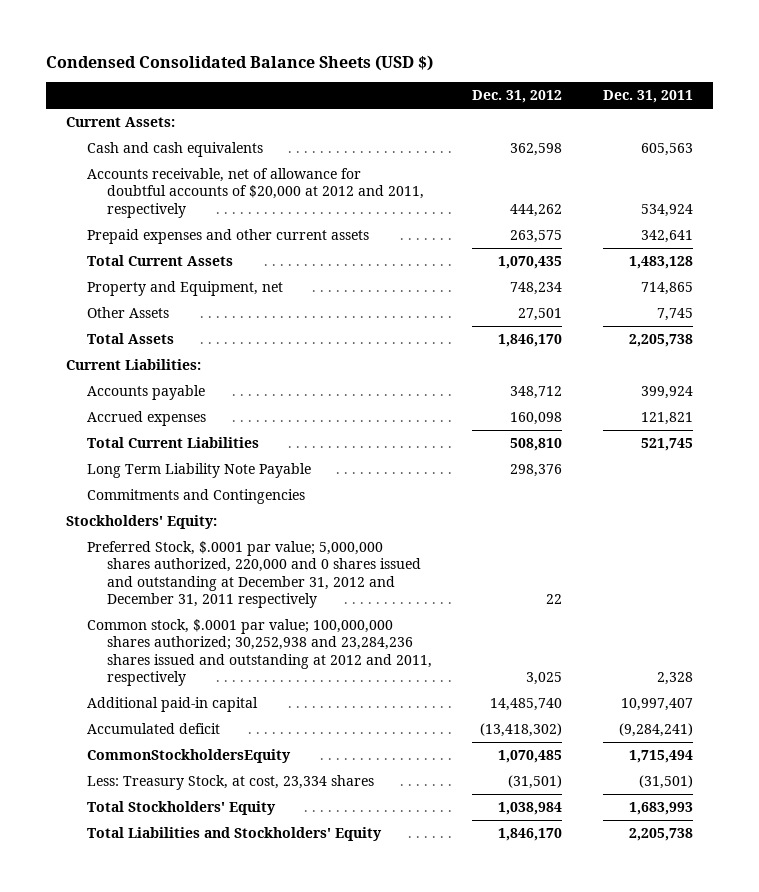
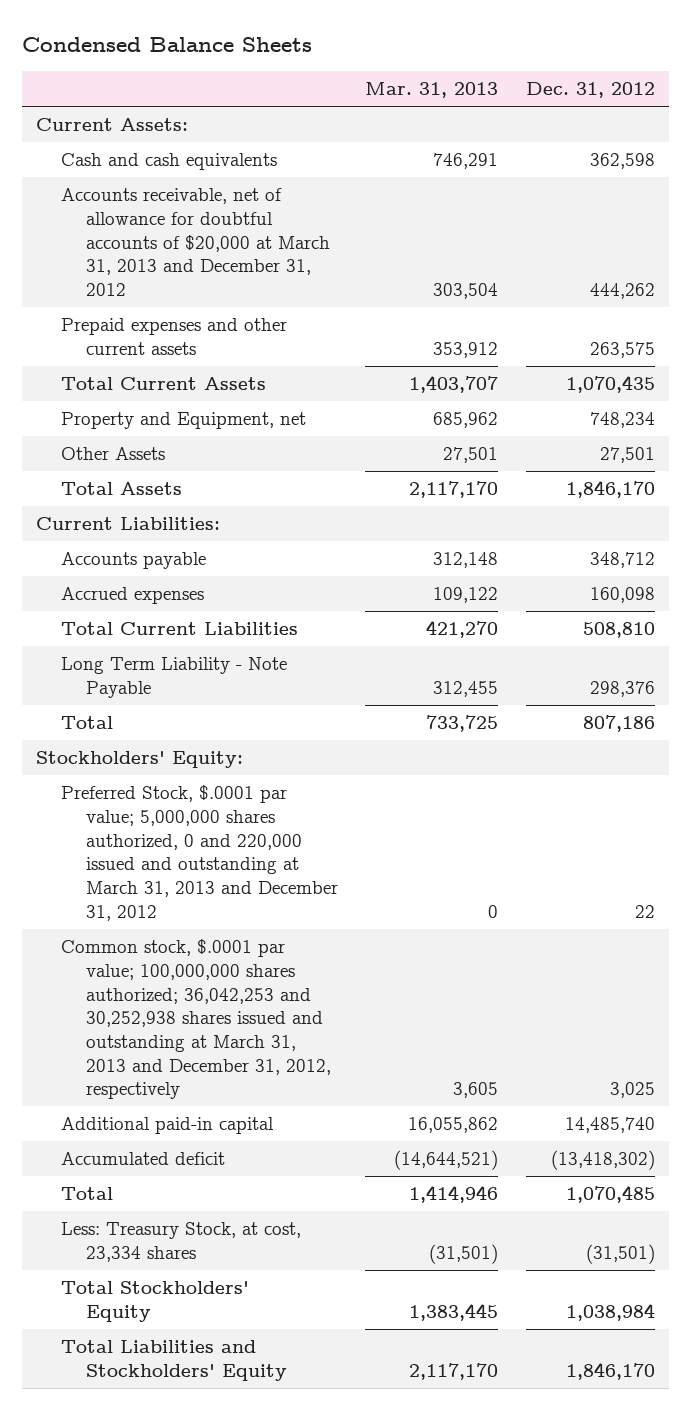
[46,54,434,71] Condensed Consolidated Balance Sheets (USD $) -> [21,36,312,52] Condensed Balance Sheets
[602,90,693,104] Dec. 31, 2011 -> none
none -> [365,82,499,99] Mar. 31, 2013
[86,168,425,218] Accounts receivable, net of allowance for doubtful accounts of $20,000 at 2012 and 2011, respectively -> [60,188,330,296] Accounts receivable, net of allowance for doubtful accounts of $20,000 at March 31, 2013 and December 31, 2012
[86,489,305,505] Commitments and Contingencies -> none
[86,463,311,479] Long Term Liability Note Payable -> [60,657,287,698] Long Term Liability - Note Payable
none -> [60,716,113,730] Total
[86,541,422,608] Preferred Stock, $.0001 par value; 5,000,000 shares authorized, 220,000 and 0 shares issued and outstanding at December 31, 2012 and December 31, 2011 respectively -> [60,785,338,921] Preferred Stock, $.0001 par value; 5,000,000 shares authorized, 0 and 220,000 issued and outstanding at March 31, 2013 and December 31, 2012
[86,619,433,686] Common stock, $.0001 par value; 100,000,000 shares authorized; 30,252,938 and 23,284,236 shares issued and outstanding at 2012 and 2011, respectively -> [60,939,331,1100] Common stock, $.0001 par value; 100,000,000 shares authorized; 36,042,253 and 30,252,938 shares issued and outstanding at March 31, 2013 and December 31, 2012, respectively
[86,749,291,764] CommonStockholdersEquity -> [60,1187,113,1201] Total

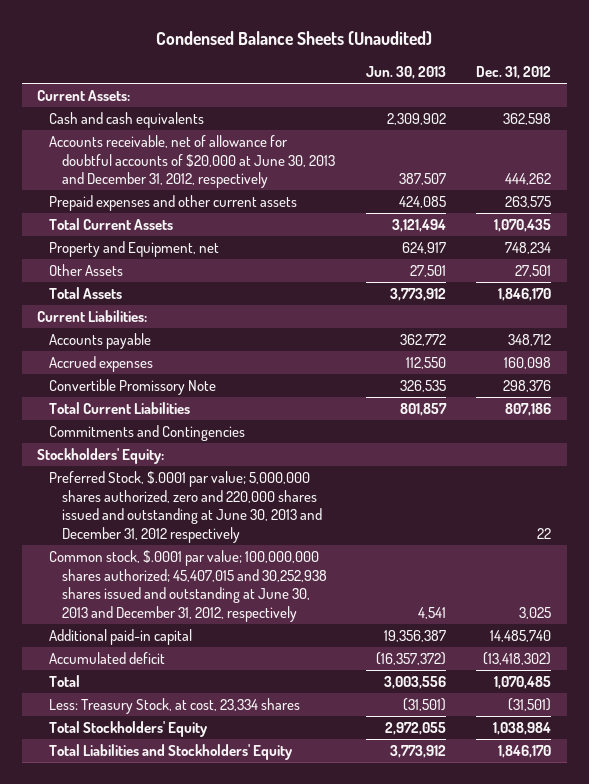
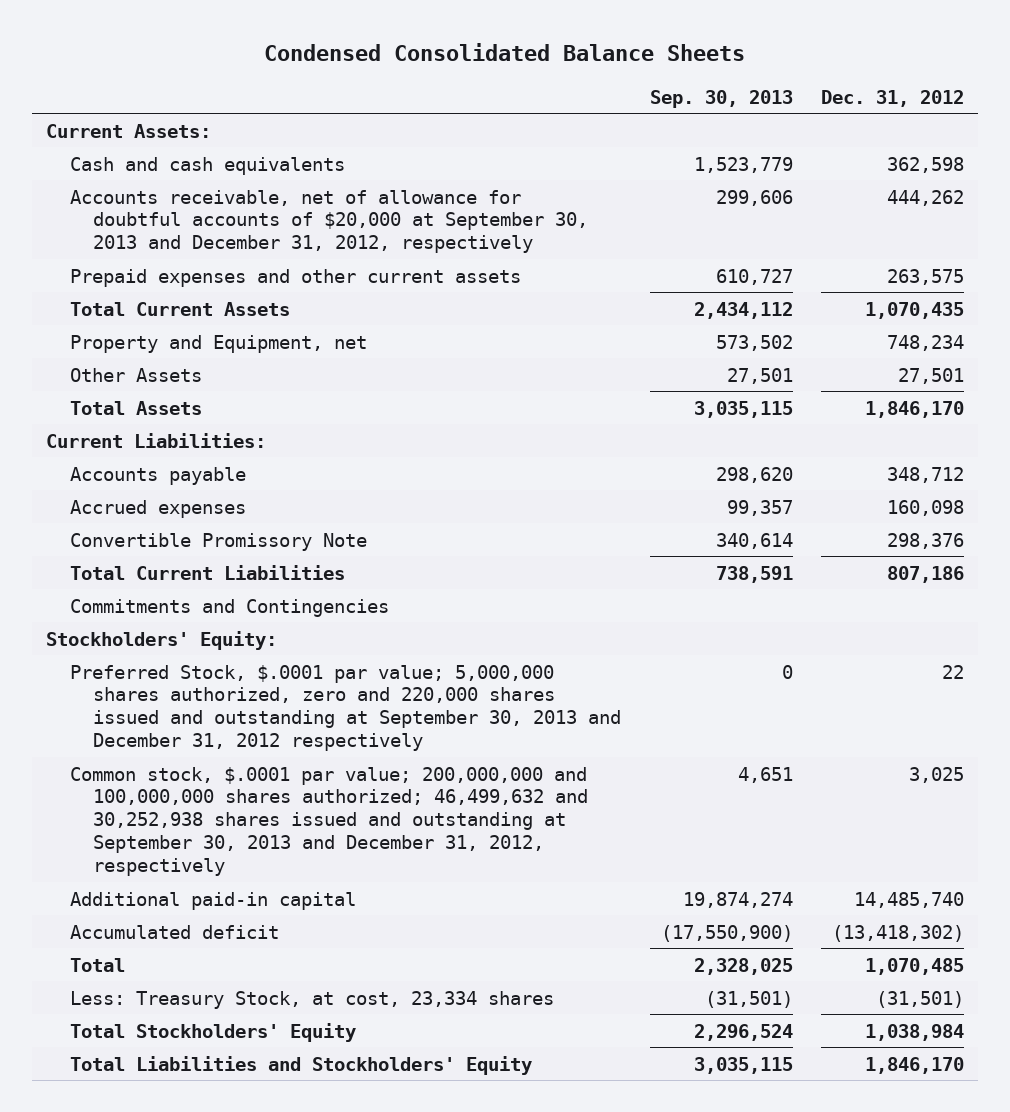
[156,31,433,46] Condensed Balance Sheets (Unaudited) -> [264,43,746,62] Condensed Consolidated Balance Sheets
[365,66,446,80] Jun. 30, 2013 -> none
none -> [649,89,793,108] Sep. 30, 2013
[49,134,335,189] Accounts receivable, net of allowance for doubtful accounts of $20,000 at June 30, 2013 and December 31, 2012, respectively -> [69,189,589,254] Accounts receivable, net of allowance for doubtful accounts of $20,000 at September 30, 2013 and December 31, 2012, respectively
[49,470,322,543] Preferred Stock, $.0001 par value; 5,000,000 shares authorized, zero and 220,000 shares issued and outstanding at June 30, 2013 and December 31, 2012 respectively -> [69,664,622,752] Preferred Stock, $.0001 par value; 5,000,000 shares authorized, zero and 220,000 shares issued and outstanding at September 30, 2013 and December 31, 2012 respectively
[49,549,327,622] Common stock, $.0001 par value; 100,000,000 shares authorized; 45,407,015 and 30,252,938 shares issued and outstanding at June 30, 2013 and December 31, 2012, respectively -> [69,766,589,877] Common stock, $.0001 par value; 200,000,000 and 100,000,000 shares authorized; 46,499,632 and 30,252,938 shares issued and outstanding at September 30, 2013 and December 31, 2012, respectively

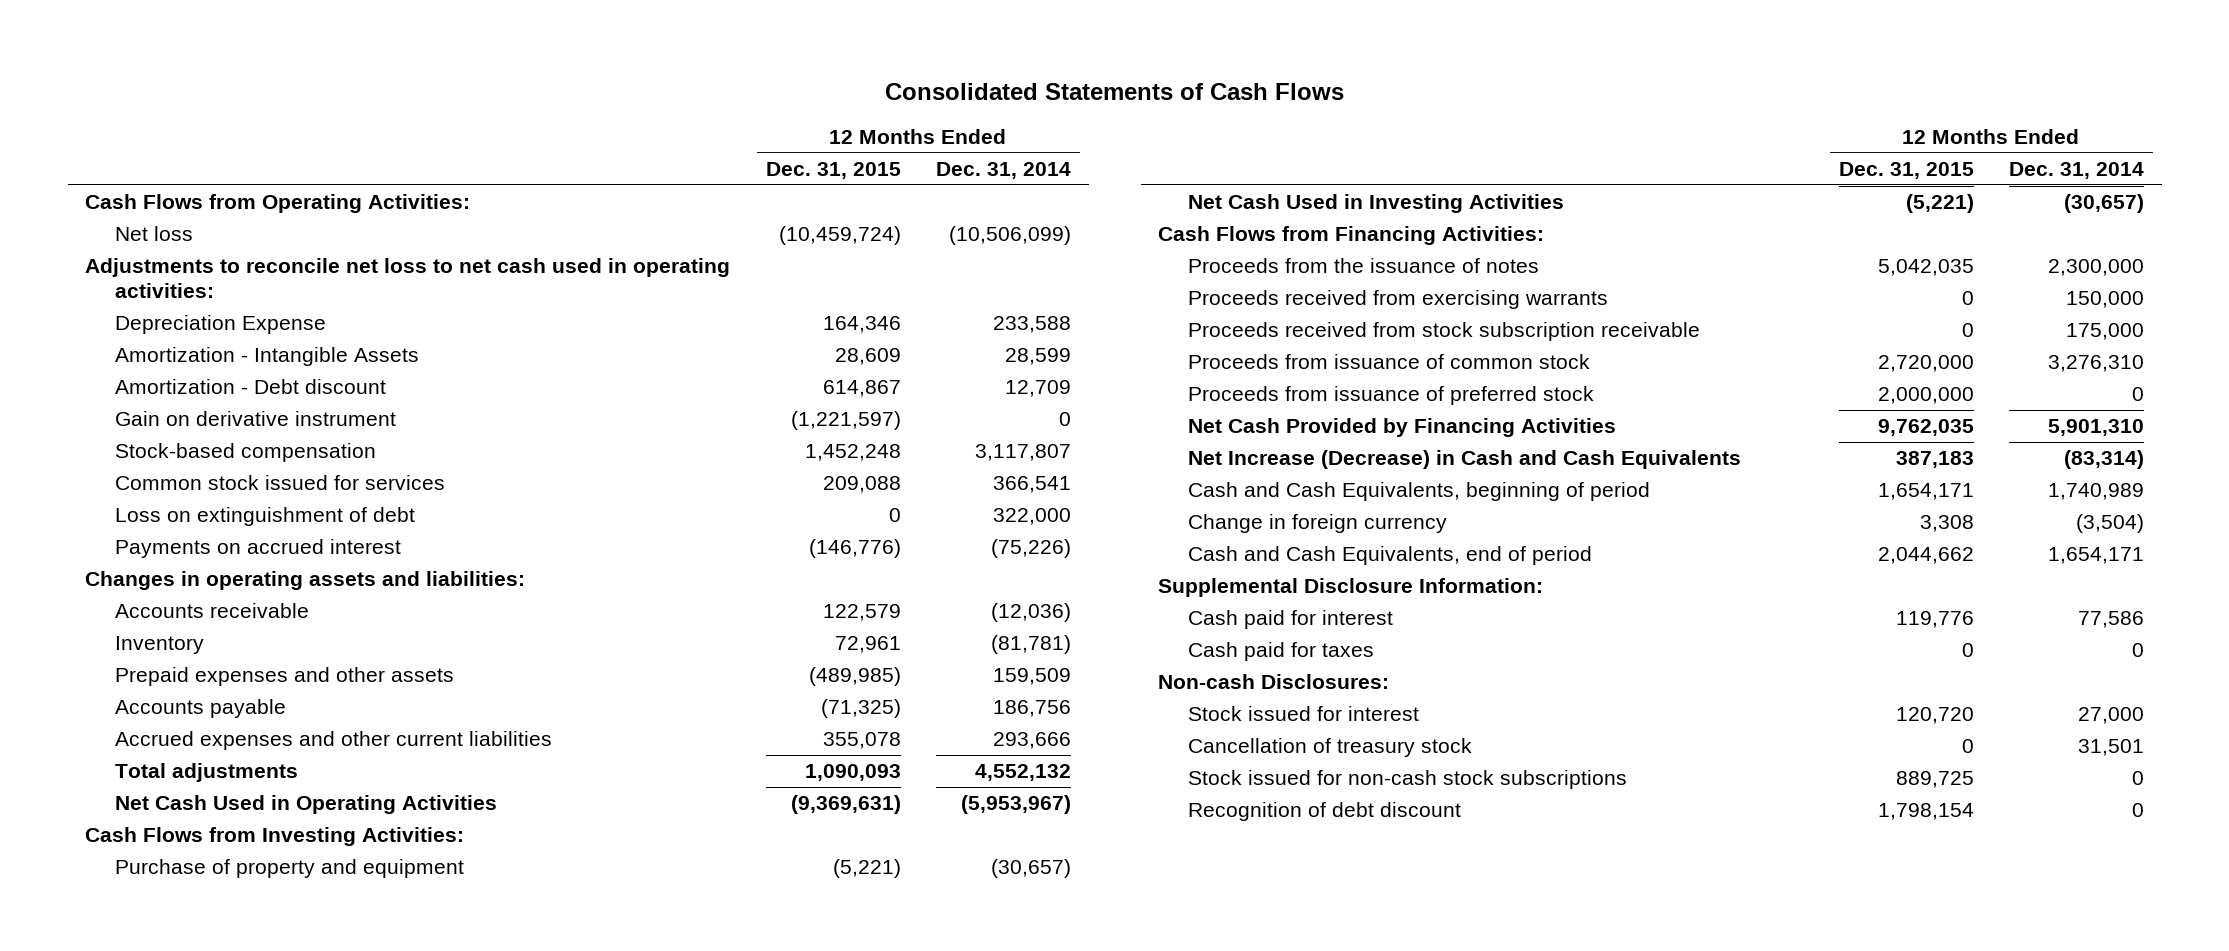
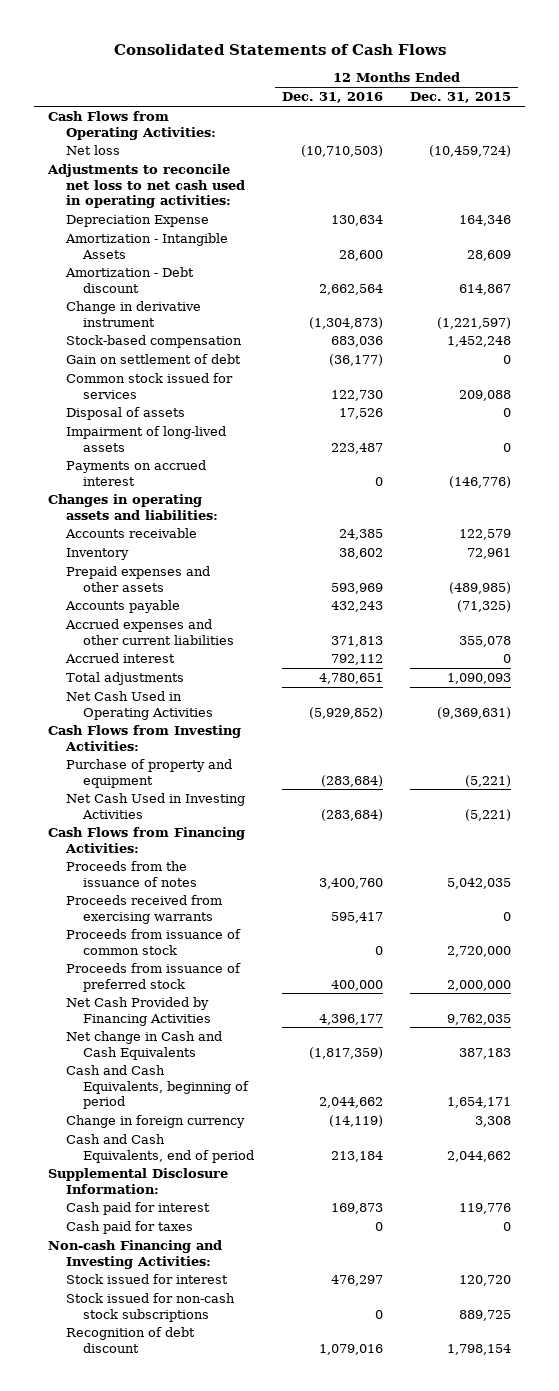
[935,162,1071,180] Dec. 31, 2014 -> none
none -> [281,92,383,104] Dec. 31, 2016
[114,411,396,427] Gain on derivative instrument -> [65,301,201,327] Change in derivative instrument
none -> [65,354,241,365] Gain on settlement of debt
[114,507,415,527] Loss on extinguishment of debt -> none
none -> [65,407,185,421] Disposal of assets
none -> [65,426,226,452] Impairment of long-lived assets
none -> [64,653,175,664] Accrued interest
[1187,322,1700,342] Proceeds received from stock subscription receivable -> none
[1187,450,1741,470] Net Increase (Decrease) in Cash and Cash Equivalents -> [65,1031,222,1060] Net change in Cash and Cash Equivalents
[1158,674,1390,690] Non-cash Disclosures: -> [48,1240,223,1269] Non-cash Financing and Investing Activities:
[1187,738,1472,758] Cancellation of treasury stock -> none

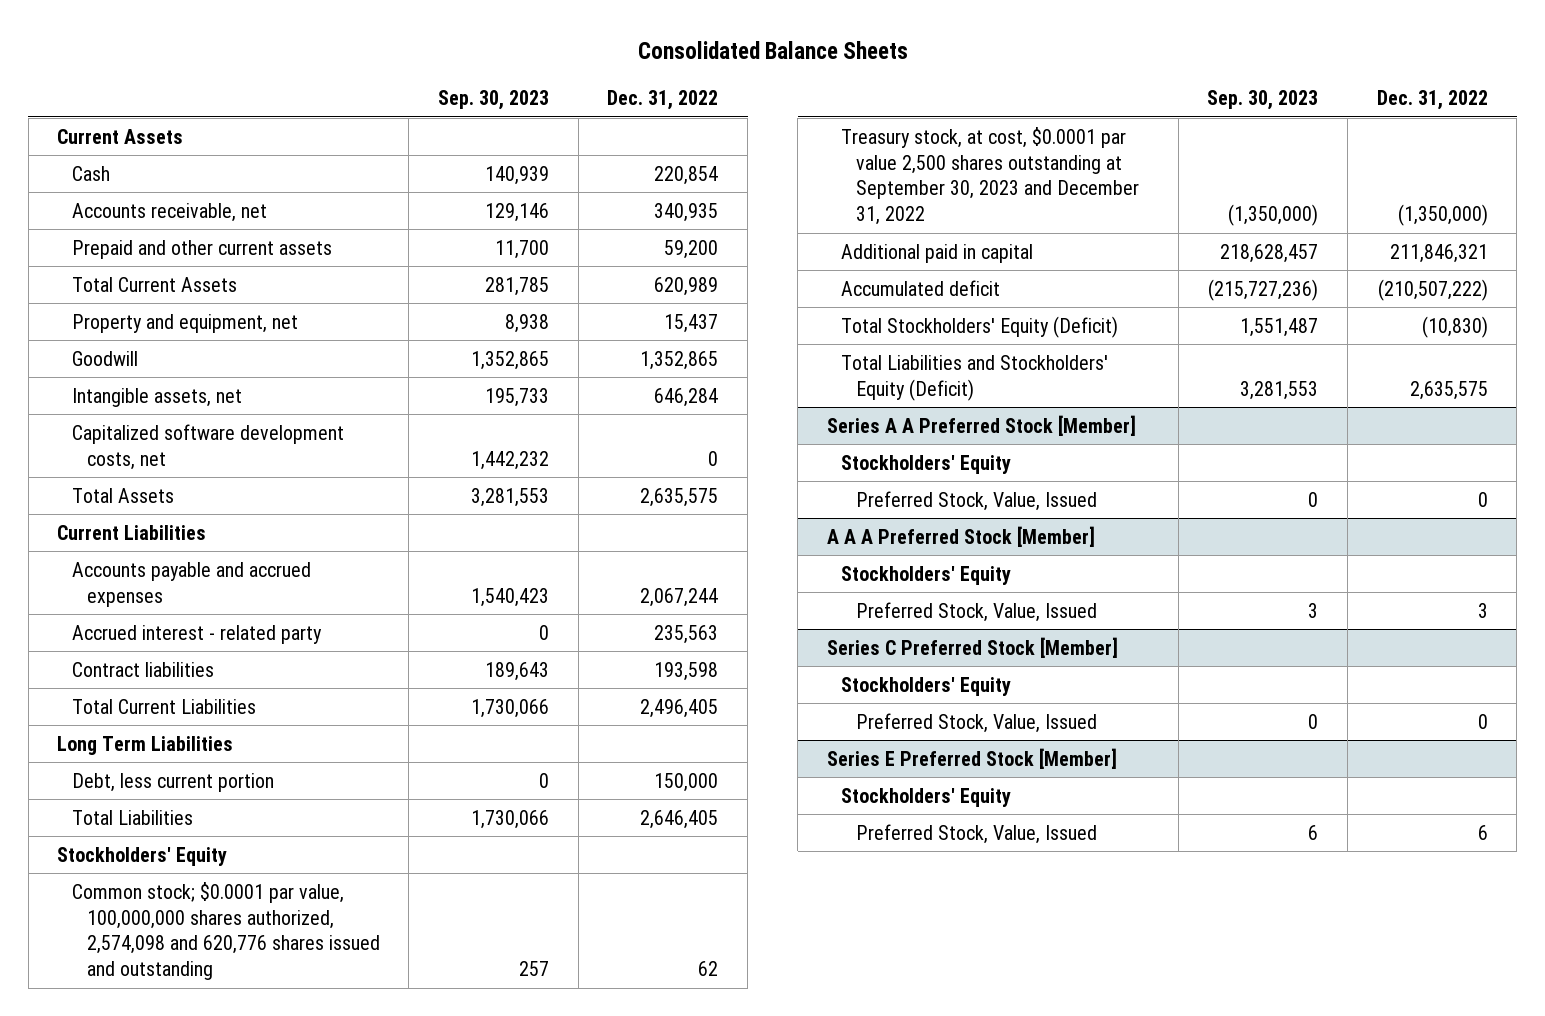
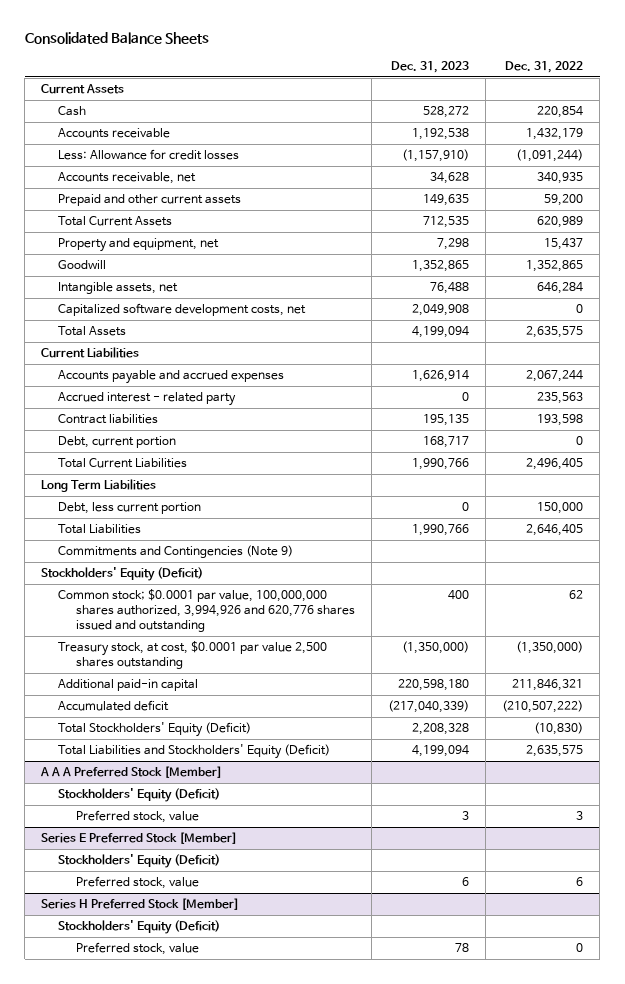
[438,89,550,110] Sep. 30, 2023 -> none
none -> [390,61,469,74] Dec. 31, 2023
none -> [58,128,171,139] Accounts receivable
none -> [58,149,240,161] Less: Allowance for credit losses
none -> [58,436,177,449] Debt, current portion
none -> [58,545,294,559] Commitments and Contingencies (Note 9)
[57,846,228,866] Stockholders' Equity -> [41,567,204,582] Stockholders' Equity (Deficit)
[72,881,380,981] Common stock; $0.0001 par value, 100,000,000 shares authorized, 2,574,098 and 620,776 shares issued and outstanding -> [58,589,355,633] Common stock; $0.0001 par value, 100,000,000 shares authorized, 3,994,926 and 620,776 shares issued and outstanding
[841,126,1140,226] Treasury stock, at cost, $0.0001 par value 2,500 shares outstanding at September 30, 2023 and December 31, 2022 -> [58,641,328,670] Treasury stock, at cost, $0.0001 par value 2,500 shares outstanding
[841,243,1034,263] Additional paid in capital -> [58,679,199,692] Additional paid-in capital
[826,414,1136,436] Series A A Preferred Stock [Member] -> none
[841,454,1012,474] Stockholders' Equity -> none
[856,490,1098,511] Preferred Stock, Value, Issued -> none
[826,636,1118,658] Series C Preferred Stock [Member] -> none
[841,676,1012,696] Stockholders' Equity -> none
[856,712,1098,733] Preferred Stock, Value, Issued -> none
[841,565,1012,585] Stockholders' Equity -> [58,788,221,803] Stockholders' Equity (Deficit)
[856,601,1098,622] Preferred Stock, Value, Issued -> [75,810,199,824] Preferred stock, value
[841,787,1012,807] Stockholders' Equity -> [58,854,221,869] Stockholders' Equity (Deficit)
[856,823,1098,844] Preferred Stock, Value, Issued -> [75,876,199,890] Preferred stock, value
none -> [41,898,240,911] Series H Preferred Stock [Member]
none -> [58,920,221,935] Stockholders' Equity (Deficit)
none -> [75,942,199,956] Preferred stock, value

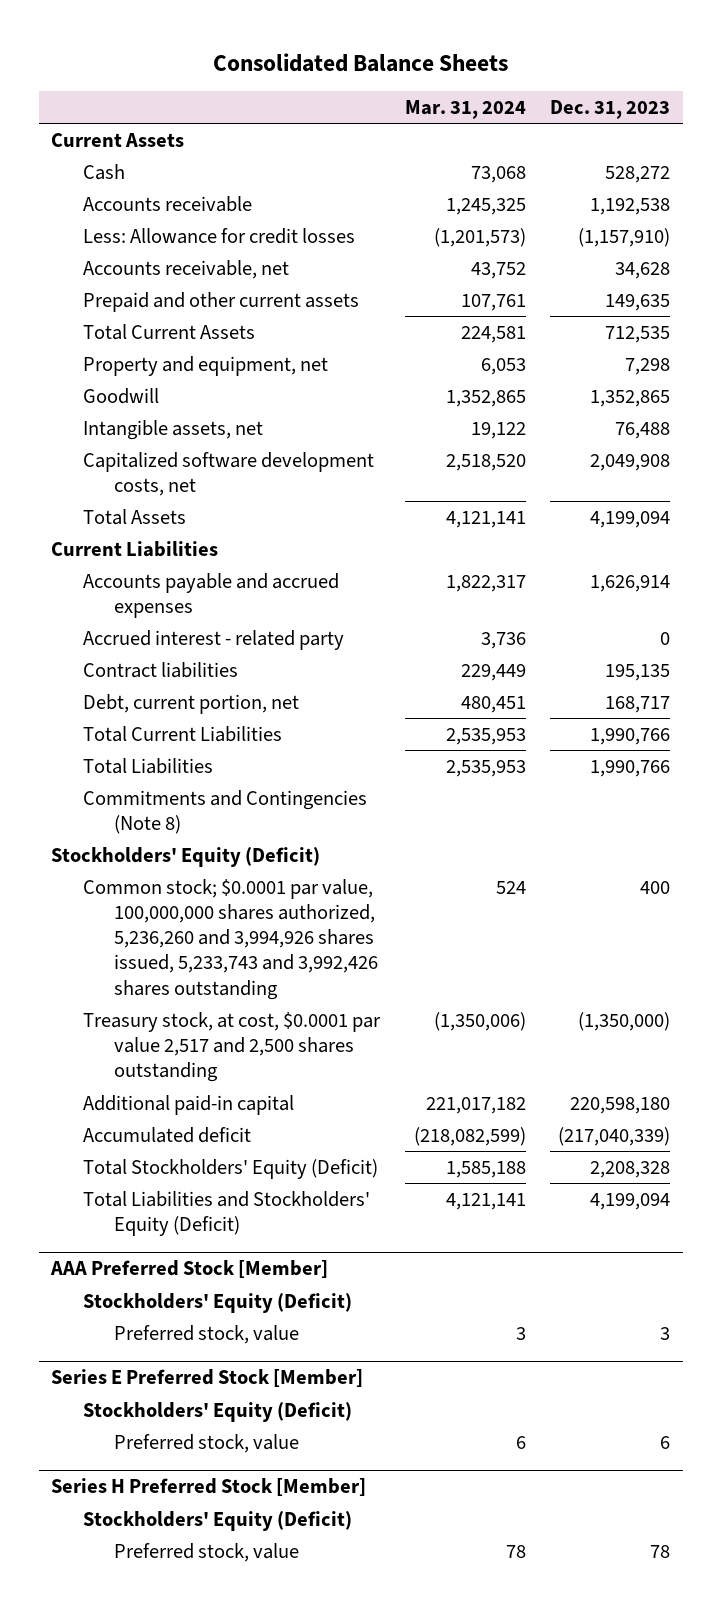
[505,61,584,74] Dec. 31, 2022 -> none
none -> [404,100,526,120] Mar. 31, 2024
[58,436,177,449] Debt, current portion -> [82,693,299,714] Debt, current portion, net
[41,479,157,493] Long Term Liabilities -> none
[58,502,202,515] Debt, less current portion -> none
[58,545,294,559] Commitments and Contingencies (Note 9) -> [82,789,367,835] Commitments and Contingencies (Note 8)
[58,589,355,633] Common stock; $0.0001 par value, 100,000,000 shares authorized, 3,994,926 and 620,776 shares issued and outstanding -> [82,878,378,1000] Common stock; $0.0001 par value, 100,000,000 shares authorized, 5,236,260 and 3,994,926 shares issued, 5,233,743 and 3,992,426 shares outstanding
[58,641,328,670] Treasury stock, at cost, $0.0001 par value 2,500 shares outstanding -> [82,1011,381,1083] Treasury stock, at cost, $0.0001 par value 2,517 and 2,500 shares outstanding
[40,766,223,779] A A A Preferred Stock [Member] -> [50,1260,329,1279] AAA Preferred Stock [Member]

